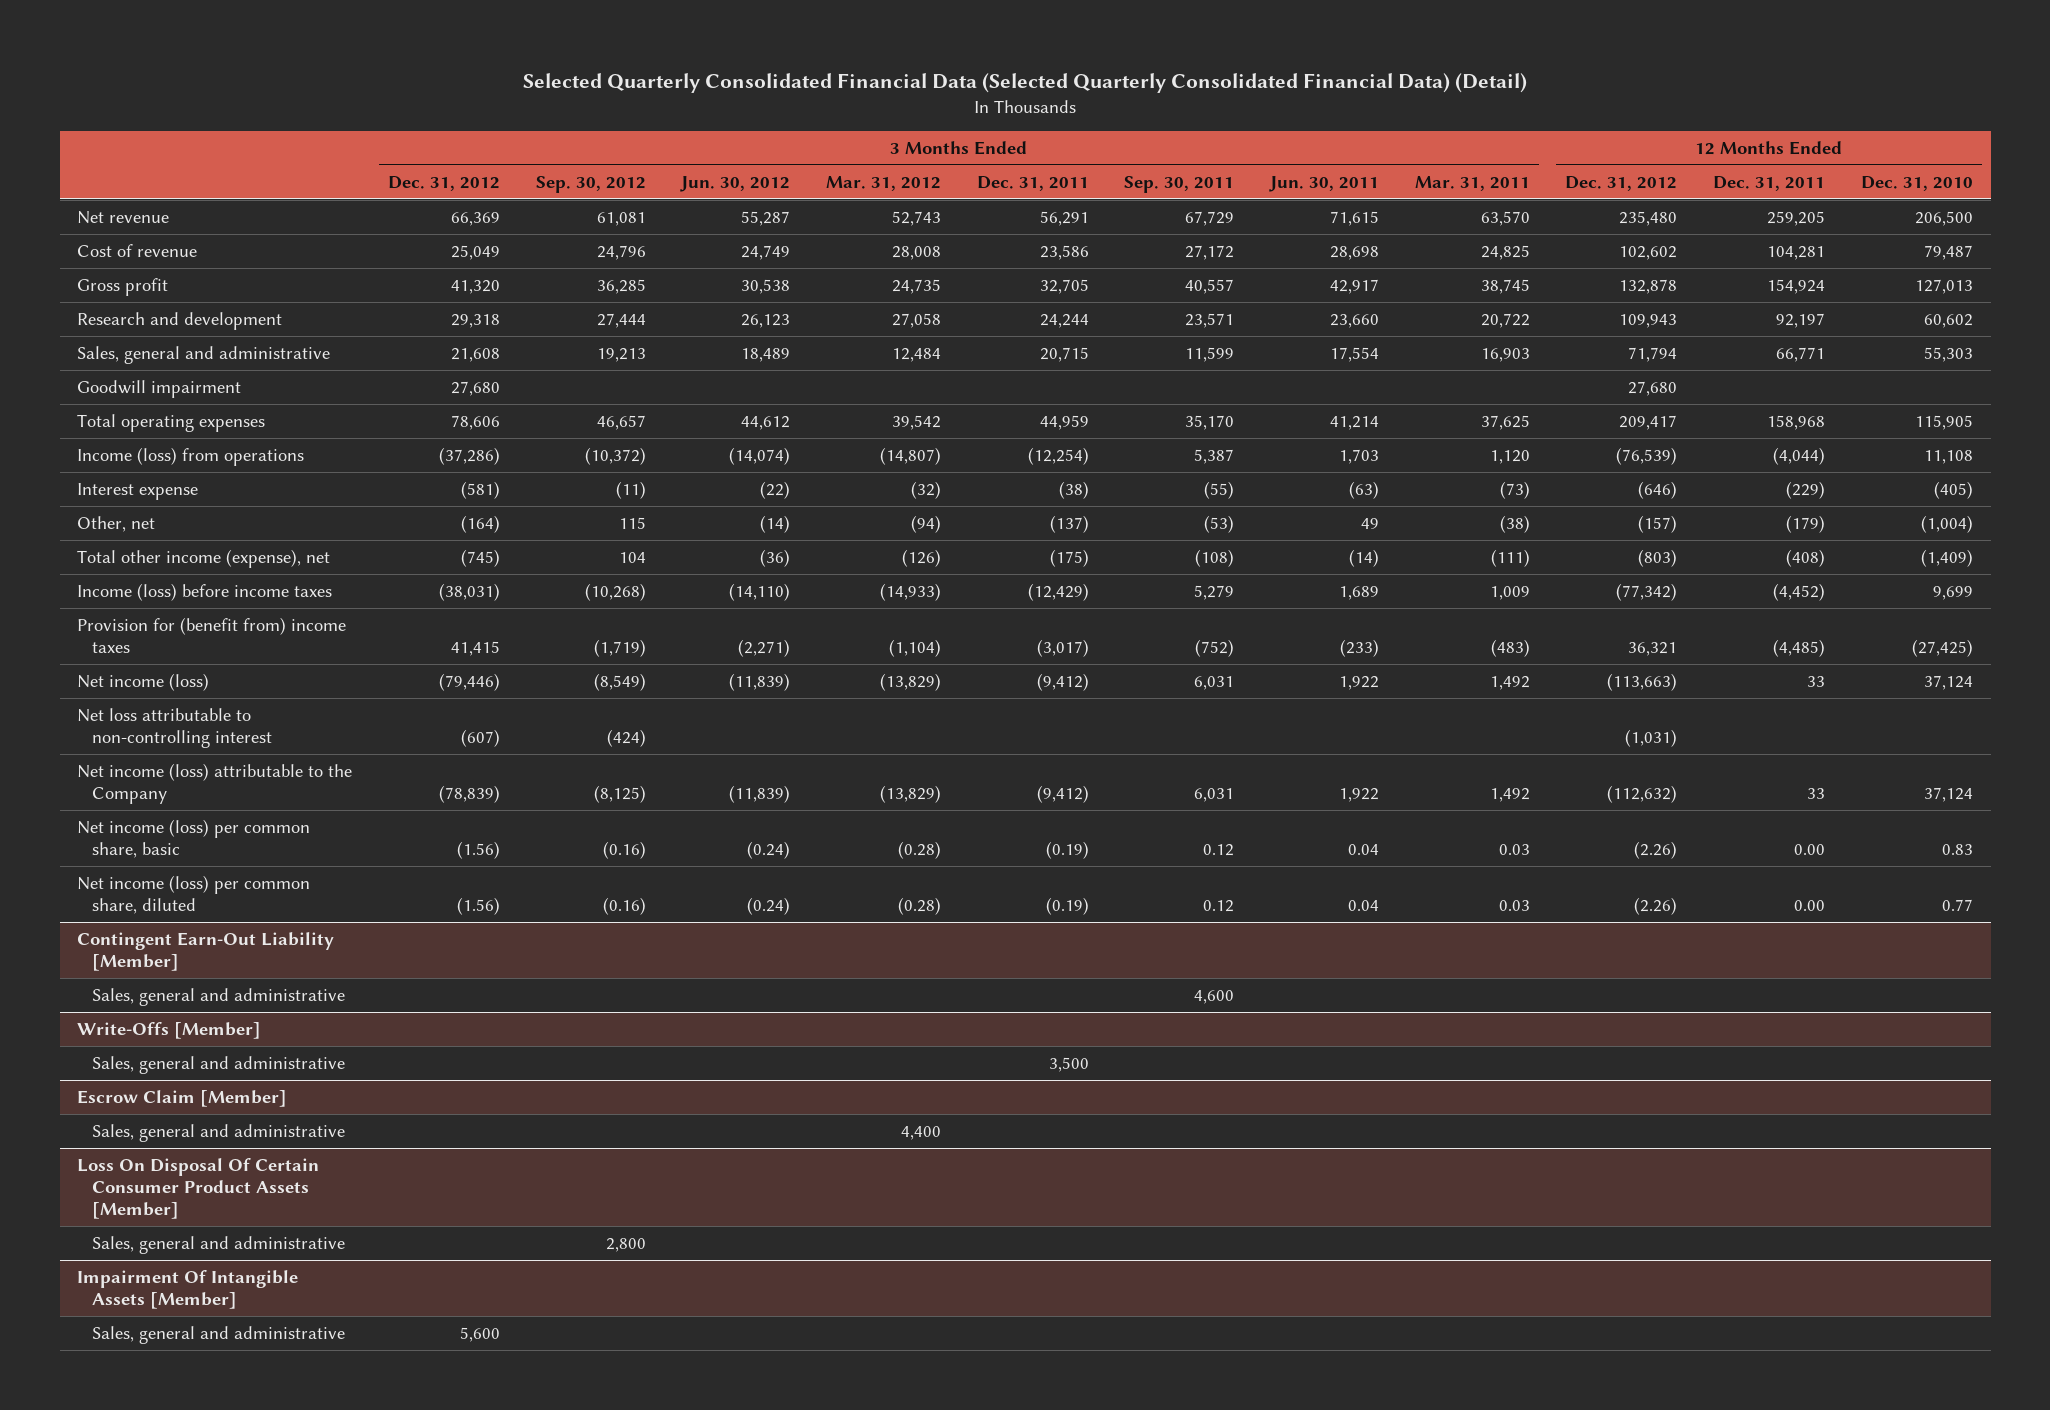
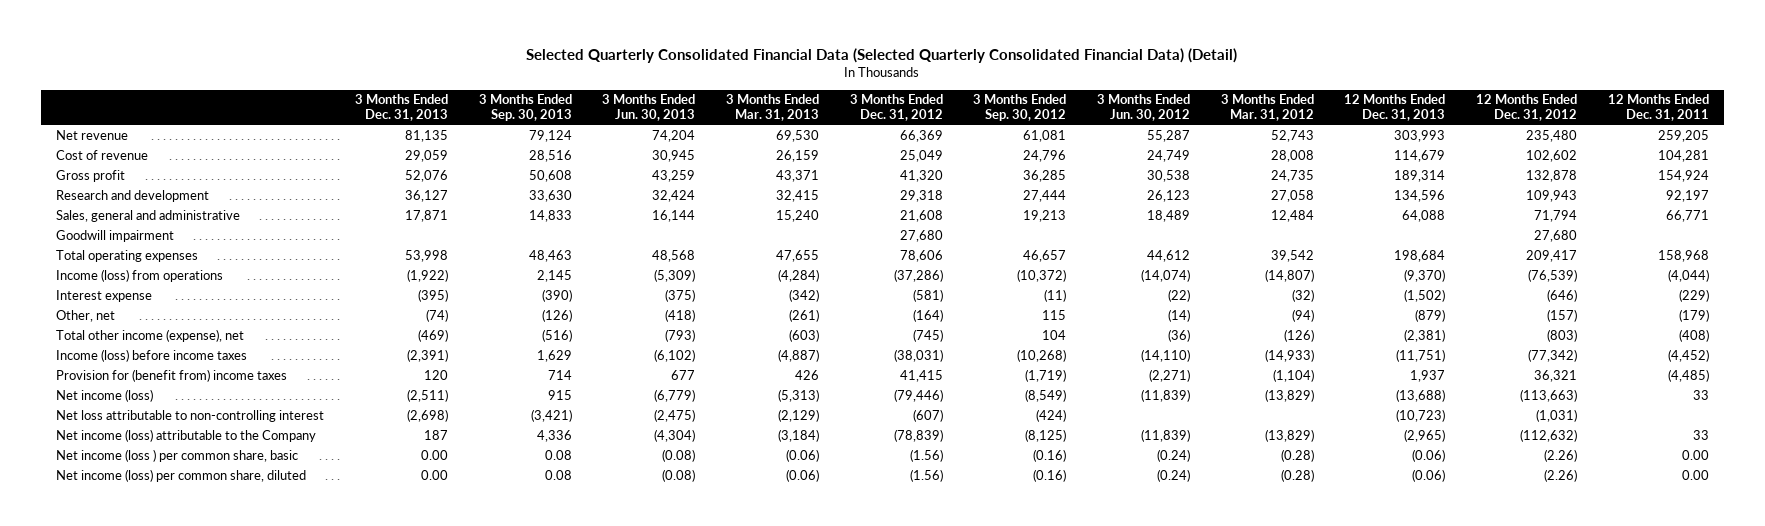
[976,175,1089,191] Dec. 31, 2011 -> none
[1124,175,1235,193] Sep. 30, 2011 -> none
[1269,175,1380,192] Jun. 30, 2011 -> none
[1414,175,1530,191] Mar. 31, 2011 -> none
[1860,175,1973,191] Dec. 31, 2010 -> none
none -> [354,94,448,121] 3 Months Ended Dec. 31, 2013
none -> [478,94,572,121] 3 Months Ended Sep. 30, 2013
none -> [602,94,696,121] 3 Months Ended Jun. 30, 2013
none -> [725,94,819,121] 3 Months Ended Mar. 31, 2013
none -> [1344,94,1446,121] 12 Months Ended Dec. 31, 2013
[77,818,311,859] Net income (loss) per common share, basic -> [56,448,299,462] Net income (loss ) per common share, basic
[77,931,335,972] Contingent Earn-Out Liability [Member] -> none
[92,987,346,1006] Sales, general and administrative -> none
[77,1021,262,1039] Write-Offs [Member] -> none
[92,1055,346,1074] Sales, general and administrative -> none
[77,1089,288,1107] Escrow Claim [Member] -> none
[92,1123,346,1142] Sales, general and administrative -> none
[77,1157,320,1220] Loss On Disposal Of Certain Consumer Product Assets [Member] -> none
[92,1235,346,1254] Sales, general and administrative -> none
[77,1269,299,1310] Impairment Of Intangible Assets [Member] -> none
[92,1325,346,1344] Sales, general and administrative -> none

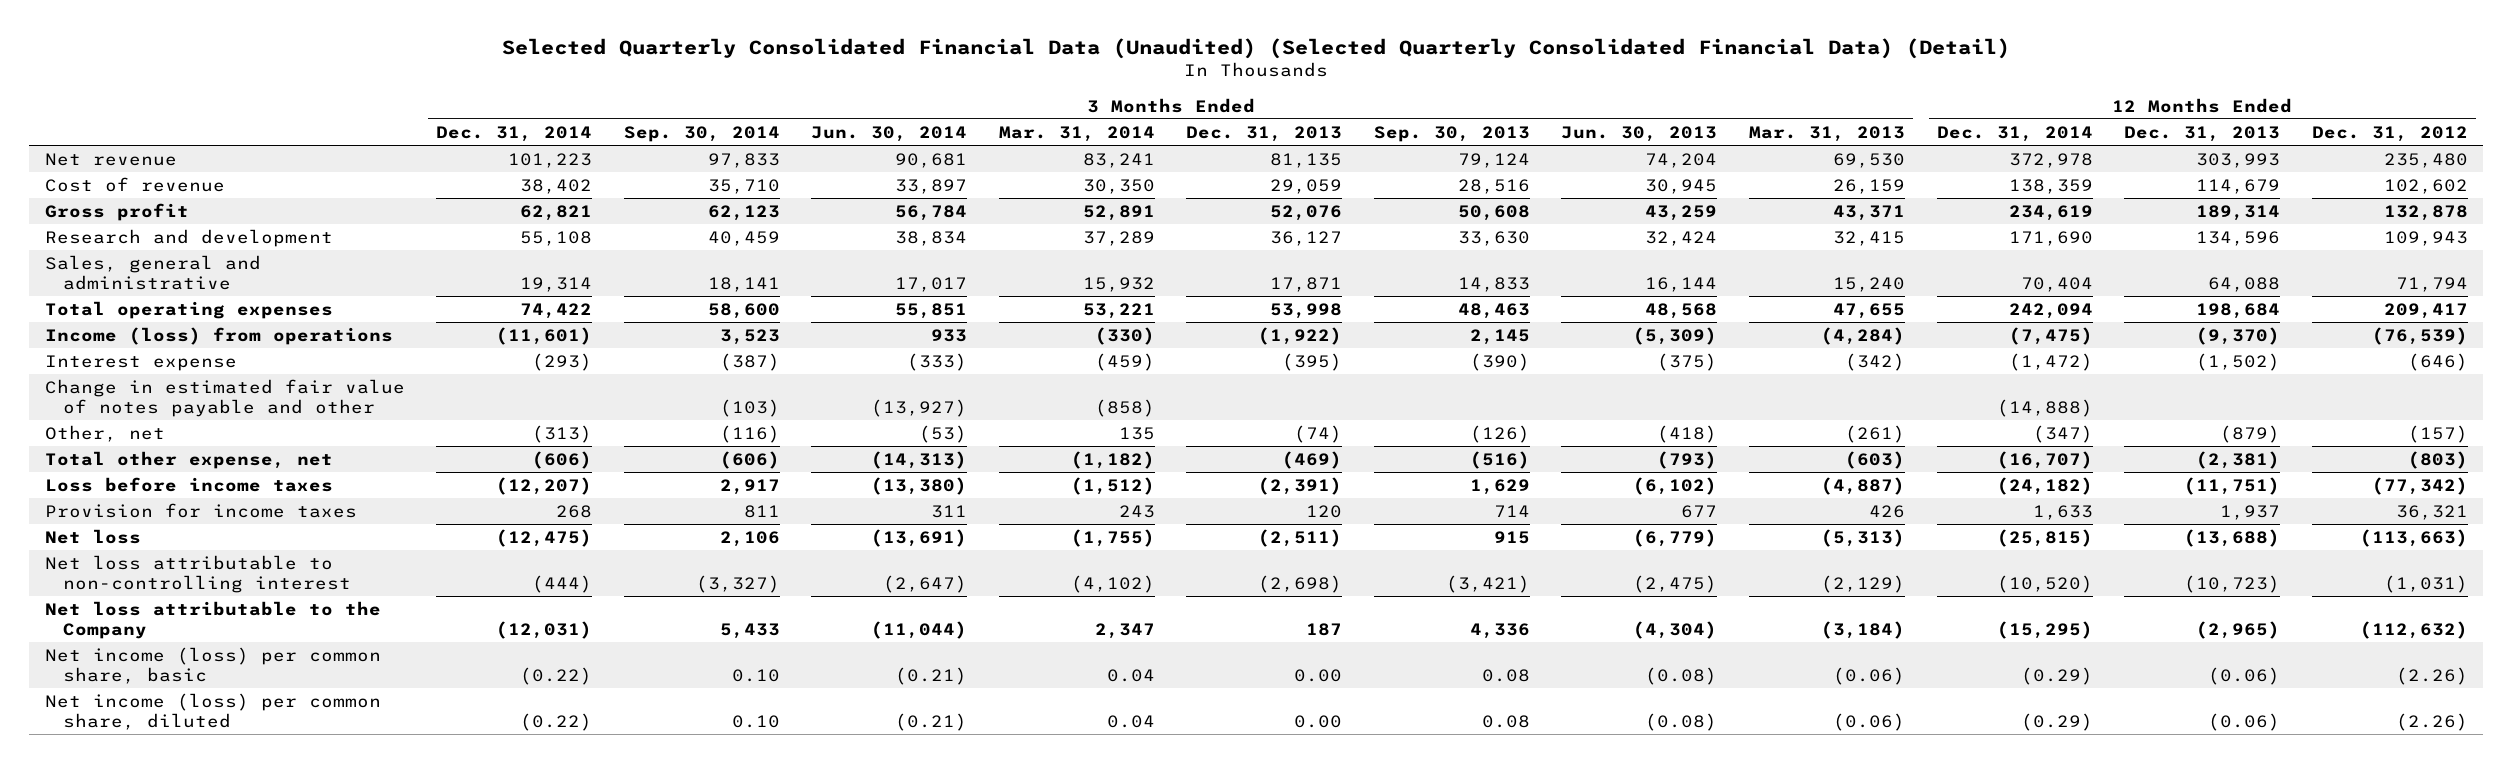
[526,48,1238,64] Selected Quarterly Consolidated Financial Data (Selected Quarterly Consolidated Financial Data) (Detail) -> [502,38,2011,60] Selected Quarterly Consolidated Financial Data (Unaudited) (Selected Quarterly Consolidated Financial Data) (Detail)
[849,94,943,121] 3 Months Ended Dec. 31, 2012 -> none
[973,94,1067,121] 3 Months Ended Sep. 30, 2012 -> none
[1096,94,1190,121] 3 Months Ended Jun. 30, 2012 -> none
[1220,94,1314,121] 3 Months Ended Mar. 31, 2012 -> none
[1607,94,1709,121] 12 Months Ended Dec. 31, 2011 -> none
none -> [436,125,593,142] Dec. 31, 2014
none -> [623,125,780,142] Sep. 30, 2014
none -> [811,125,968,142] Jun. 30, 2014
none -> [998,125,1155,142] Mar. 31, 2014
none -> [1936,125,2093,142] Dec. 31, 2014
[56,229,175,242] Goodwill impairment -> none
none -> [44,378,405,417] Change in estimated fair value of notes payable and other
[56,328,245,342] Total other income (expense), net -> [44,450,333,469] Total other expense, net
[56,348,248,362] Income (loss) before income taxes -> [44,476,333,492] Loss before income taxes
[56,368,288,382] Provision for (benefit from) income taxes -> [44,502,357,518] Provision for income taxes
[56,388,154,402] Net income (loss) -> [44,528,141,544] Net loss
[56,428,317,442] Net income (loss) attributable to the Company -> [44,600,381,639] Net loss attributable to the Company
[56,448,299,462] Net income (loss ) per common share, basic -> [44,646,381,684] Net income (loss) per common share, basic

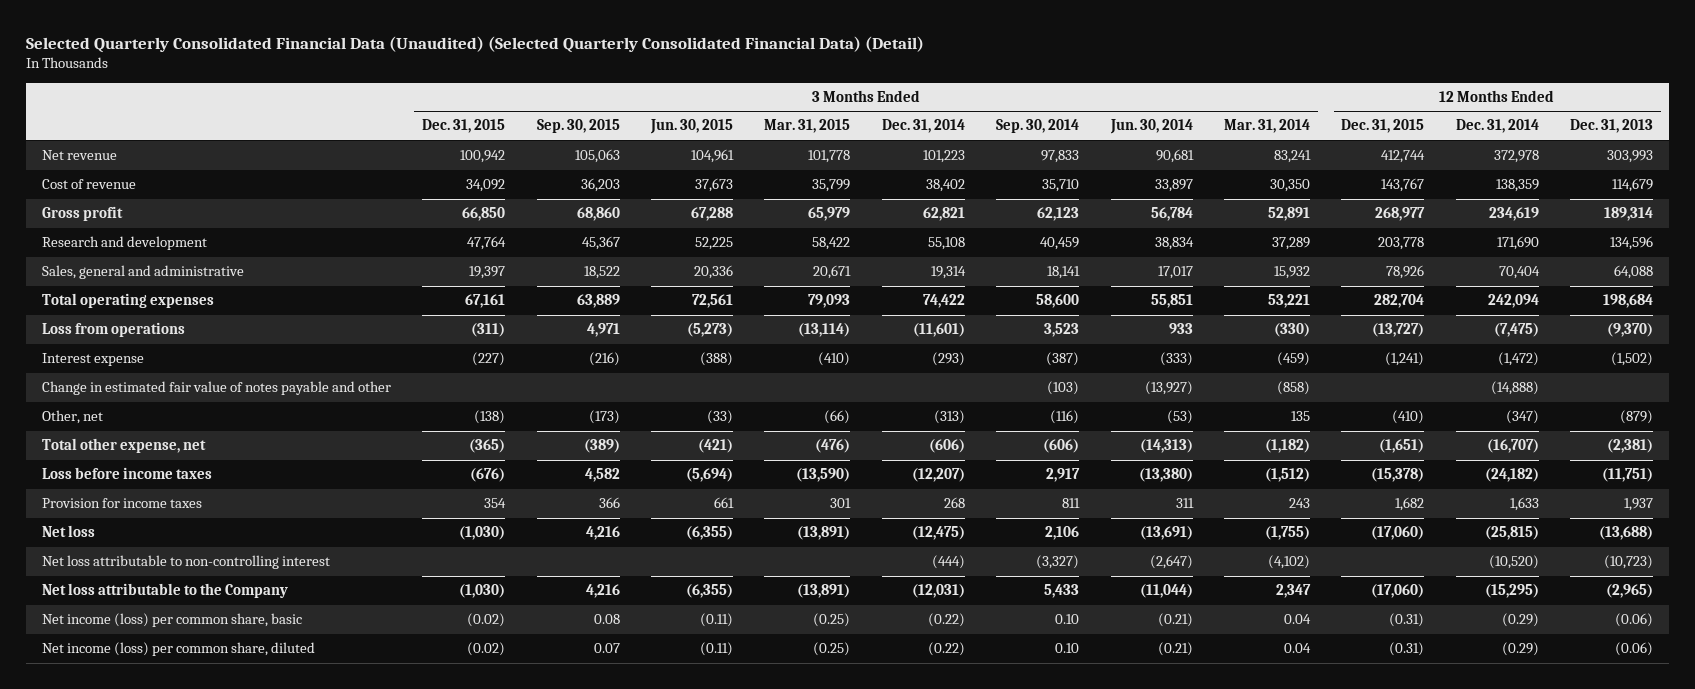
[1186,125,1343,142] Dec. 31, 2013 -> none
[1373,125,1530,142] Sep. 30, 2013 -> none
[1561,125,1718,142] Jun. 30, 2013 -> none
[1748,125,1905,142] Mar. 31, 2013 -> none
[2311,125,2468,142] Dec. 31, 2012 -> none
none -> [422,119,506,134] Dec. 31, 2015
none -> [536,119,620,134] Sep. 30, 2015
none -> [649,119,733,135] Jun. 30, 2015
none -> [764,119,851,134] Mar. 31, 2015
none -> [1341,119,1425,134] Dec. 31, 2015
[44,326,393,345] Income (loss) from operations -> [41,322,185,338] Loss from operations

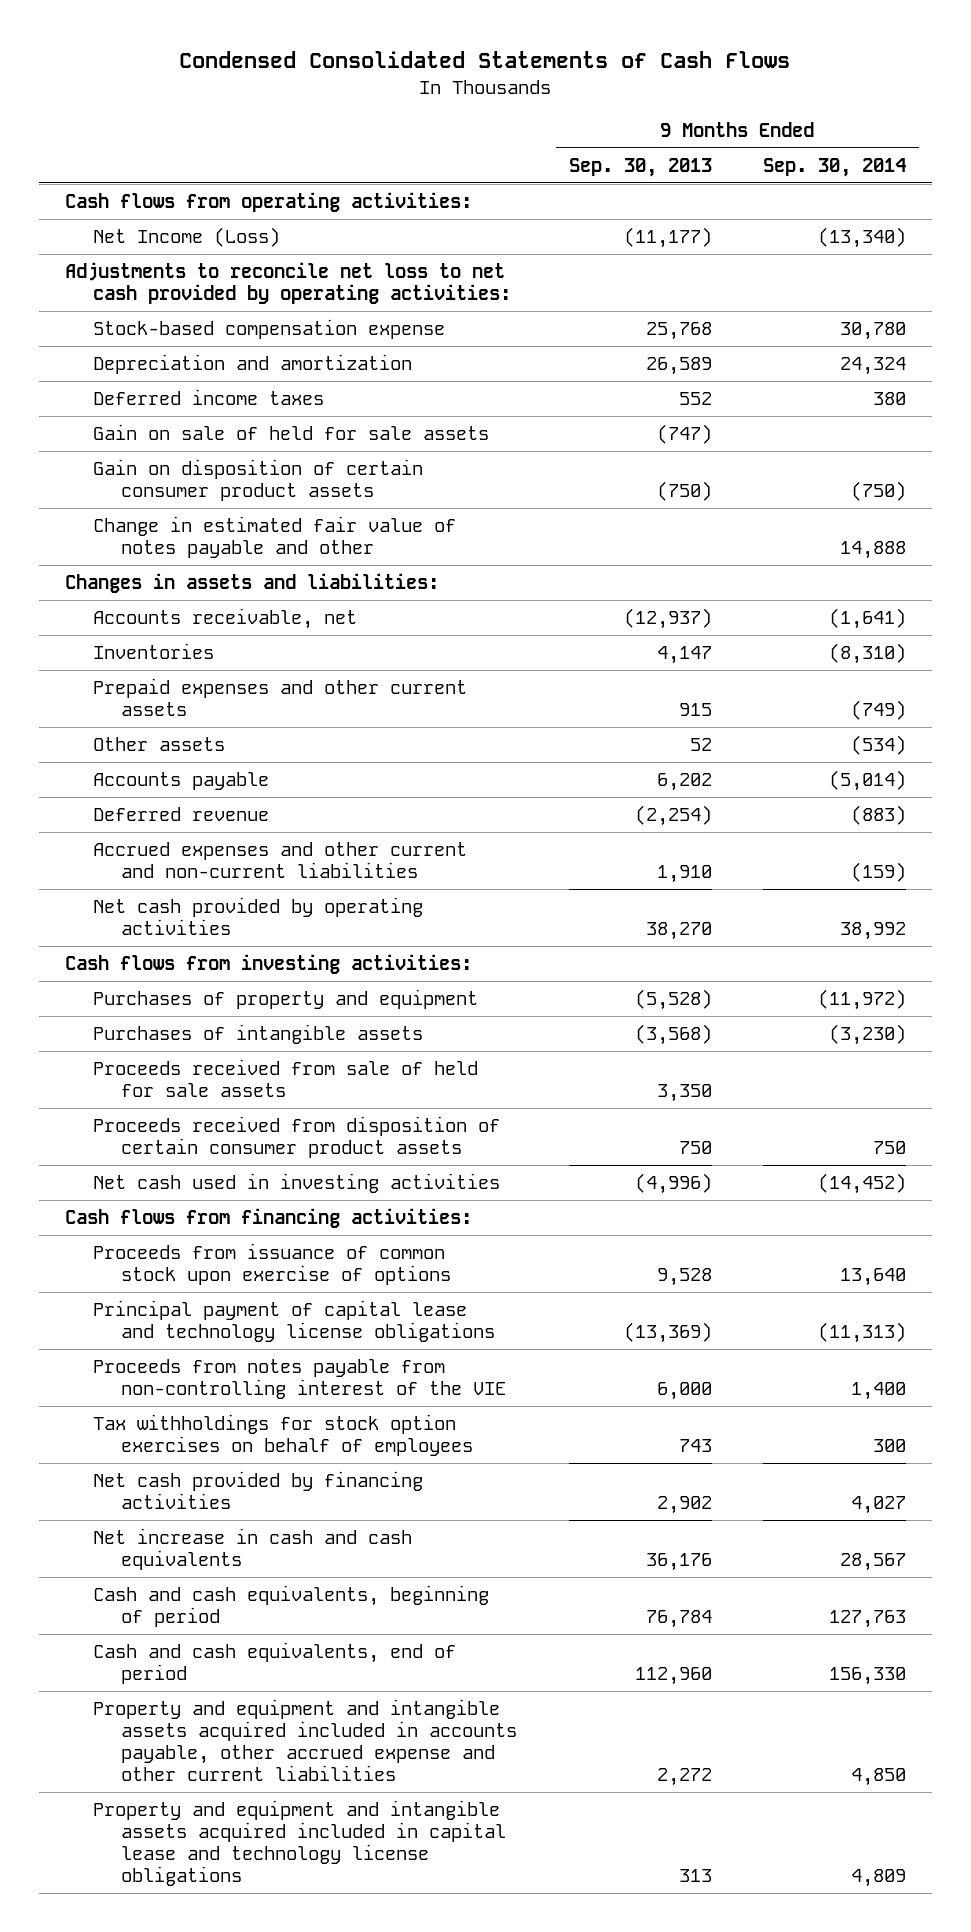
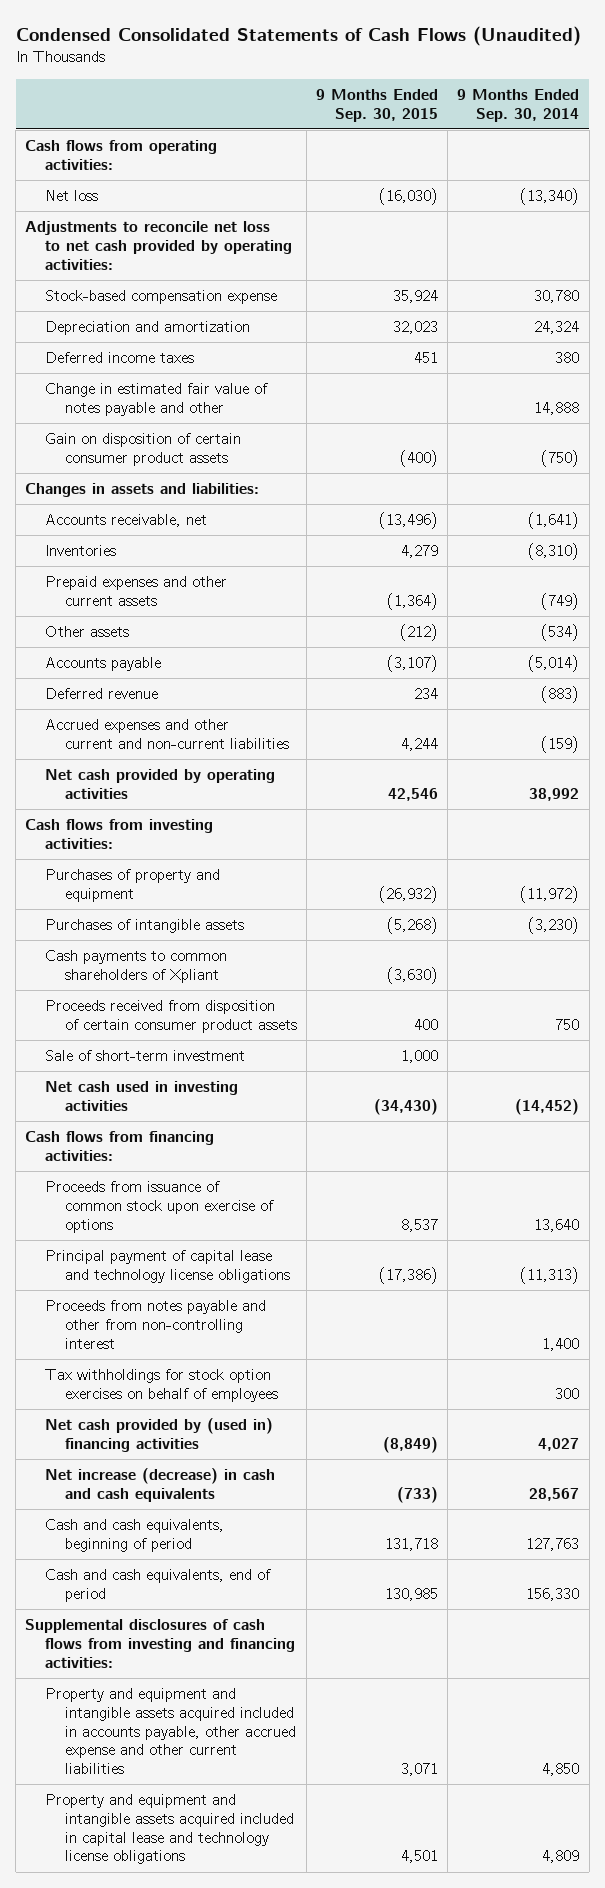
[179,51,791,69] Condensed Consolidated Statements of Cash Flows -> [15,25,581,46] Condensed Consolidated Statements of Cash Flows (Unaudited)
[568,157,712,177] Sep. 30, 2013 -> none
none -> [316,88,439,122] 9 Months Ended Sep. 30, 2015
[92,227,280,248] Net Income (Loss) -> [45,190,99,202] Net loss
[92,424,489,441] Gain on sale of held for sale assets -> none
[92,459,423,502] Gain on disposition of certain consumer product assets -> [45,433,242,466] Gain on disposition of certain consumer product assets
[92,1059,478,1098] Proceeds received from sale of held for sale assets -> none
none -> [45,950,228,983] Cash payments to common shareholders of Xpliant
none -> [45,1050,246,1062] Sale of short-term investment
[92,1359,507,1400] Proceeds from notes payable from non-controlling interest of the VIE -> [45,1300,267,1349] Proceeds from notes payable and other from non-controlling interest
[92,1471,423,1510] Net cash provided by financing activities -> [45,1418,274,1452] Net cash provided by (used in) financing activities
[92,1528,412,1571] Net increase in cash and cash equivalents -> [45,1468,276,1502] Net increase (decrease) in cash and cash equivalents
none -> [25,1619,296,1668] Supplemental disclosures of cash flows from investing and financing activities:

